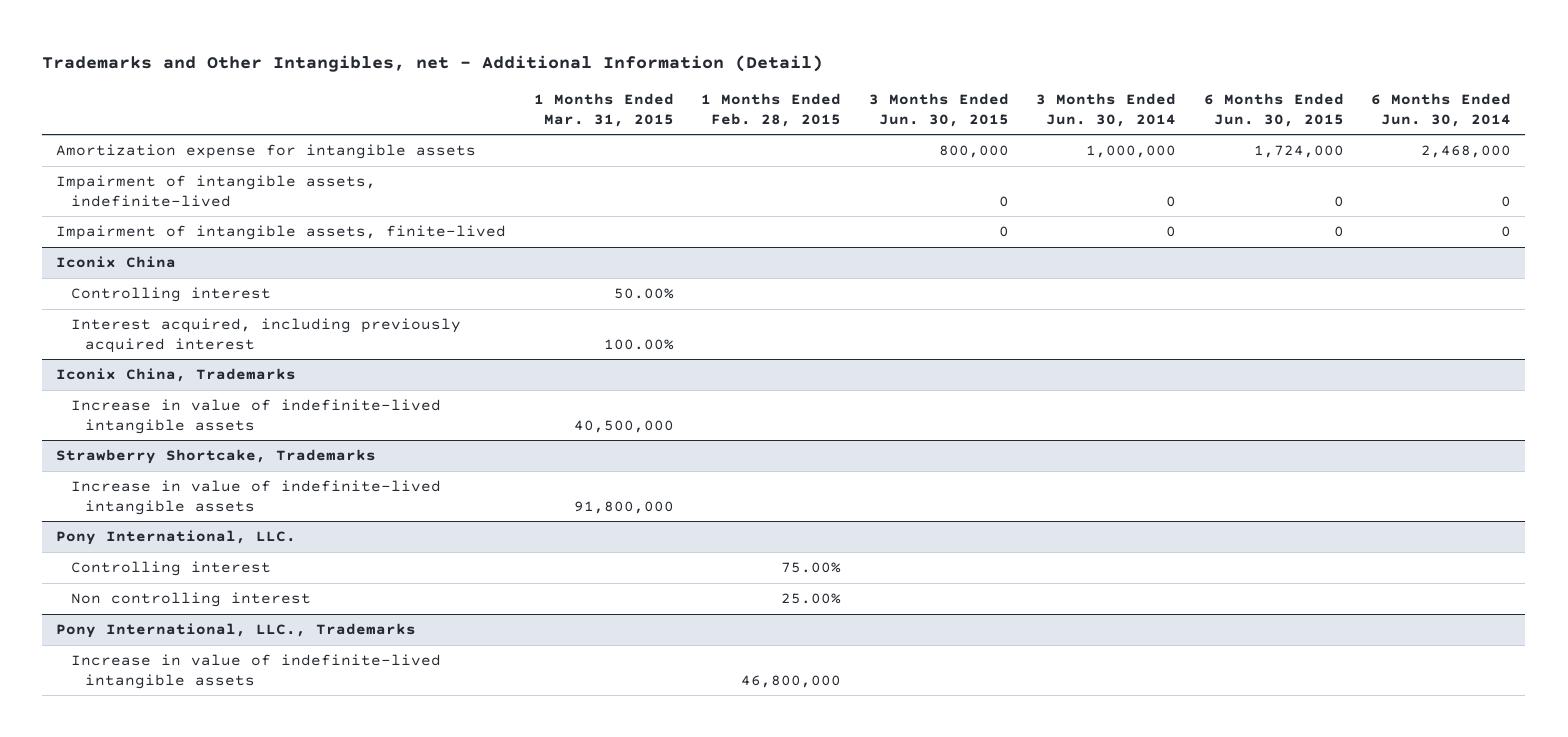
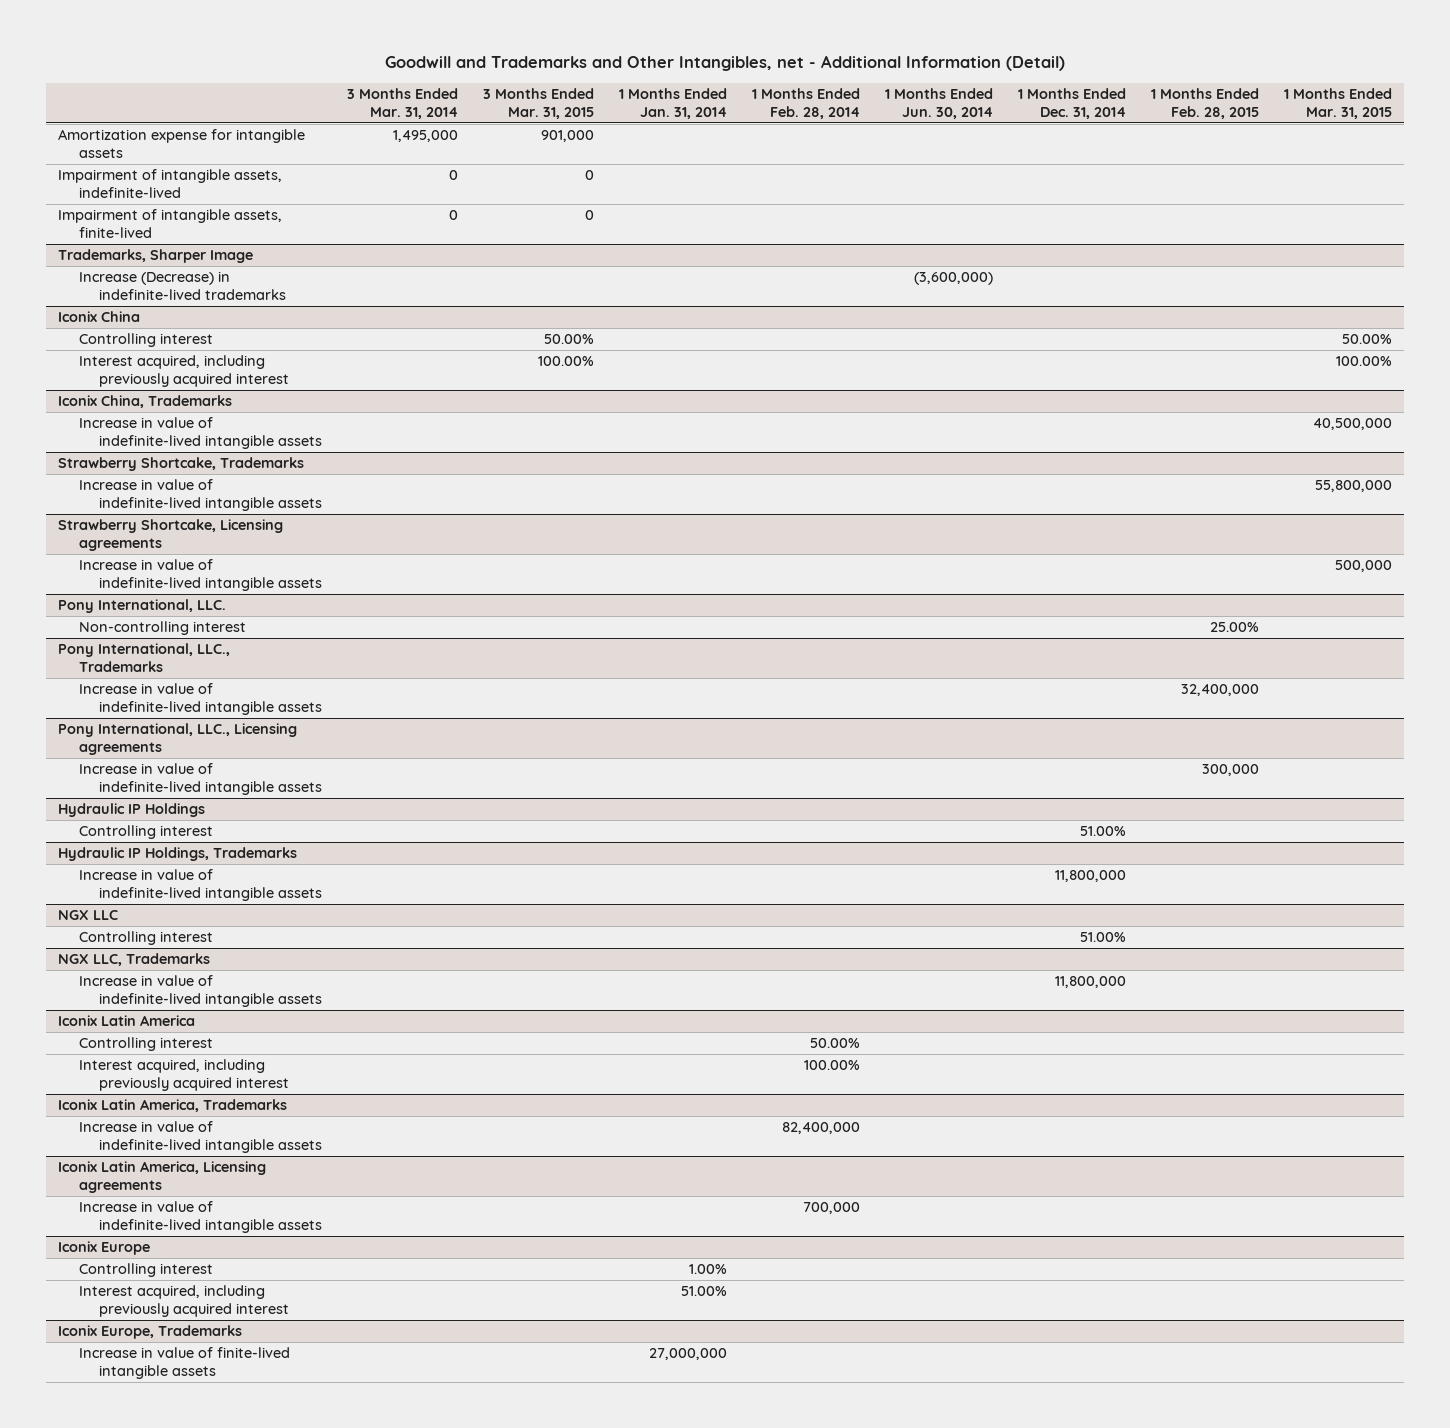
[42,54,824,72] Trademarks and Other Intangibles, net - Additional Information (Detail) -> [384,55,1065,72] Goodwill and Trademarks and Other Intangibles, net - Additional Information (Detail)
[868,92,1009,127] 3 Months Ended Jun. 30, 2015 -> none
[1036,92,1177,127] 3 Months Ended Jun. 30, 2014 -> none
[1203,92,1344,127] 6 Months Ended Jun. 30, 2015 -> none
[1371,92,1512,127] 6 Months Ended Jun. 30, 2014 -> none
none -> [346,88,458,119] 3 Months Ended Mar. 31, 2014
none -> [482,88,594,119] 3 Months Ended Mar. 31, 2015
none -> [618,88,727,119] 1 Months Ended Jan. 31, 2014
none -> [751,88,860,119] 1 Months Ended Feb. 28, 2014
none -> [884,88,993,119] 1 Months Ended Jun. 30, 2014
none -> [1017,88,1126,119] 1 Months Ended Dec. 31, 2014
none -> [58,249,254,264] Trademarks, Sharper Image
none -> [78,271,286,300] Increase (Decrease) in indefinite-lived trademarks
[573,500,674,514] 91,800,000 -> [1314,480,1392,493] 55,800,000
none -> [58,519,284,551] Strawberry Shortcake, Licensing agreements
none -> [78,559,322,591] Increase in value of indefinite-lived intangible assets
[70,561,271,577] Controlling interest -> none
[70,592,311,608] Non controlling interest -> [78,621,246,636] Non-controlling interest
[741,674,842,688] 46,800,000 -> [1180,684,1259,697] 32,400,000
none -> [58,723,298,755] Pony International, LLC., Licensing agreements
none -> [78,763,322,795] Increase in value of indefinite-lived intangible assets
none -> [58,803,206,818] Hydraulic IP Holdings
none -> [78,825,213,840] Controlling interest
none -> [58,847,298,862] Hydraulic IP Holdings, Trademarks
none -> [78,869,322,901] Increase in value of indefinite-lived intangible assets
none -> [58,910,119,921] NGX LLC
none -> [78,931,213,946] Controlling interest
none -> [58,953,211,967] NGX LLC, Trademarks
none -> [78,975,322,1007] Increase in value of indefinite-lived intangible assets
none -> [58,1015,196,1027] Iconix Latin America
none -> [78,1037,213,1052] Controlling interest
none -> [78,1059,289,1091] Interest acquired, including previously acquired interest
none -> [58,1099,288,1113] Iconix Latin America, Trademarks
none -> [78,1121,322,1153] Increase in value of indefinite-lived intangible assets
none -> [58,1161,267,1193] Iconix Latin America, Licensing agreements
none -> [78,1201,322,1233] Increase in value of indefinite-lived intangible assets
none -> [58,1241,151,1256] Iconix Europe
none -> [78,1263,213,1278] Controlling interest
none -> [78,1285,289,1317] Interest acquired, including previously acquired interest
none -> [58,1325,243,1340] Iconix Europe, Trademarks
none -> [78,1347,290,1379] Increase in value of finite-lived intangible assets

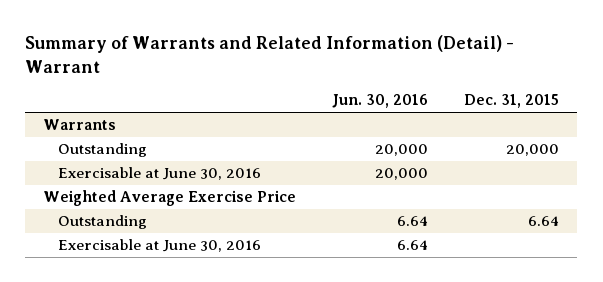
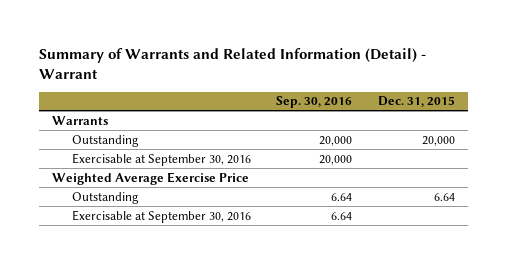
[331,94,428,109] Jun. 30, 2016 -> none
none -> [276,96,353,109] Sep. 30, 2016
[57,167,261,181] Exercisable at June 30, 2016 -> [71,152,251,166] Exercisable at September 30, 2016
[57,239,261,253] Exercisable at June 30, 2016 -> [71,209,251,223] Exercisable at September 30, 2016

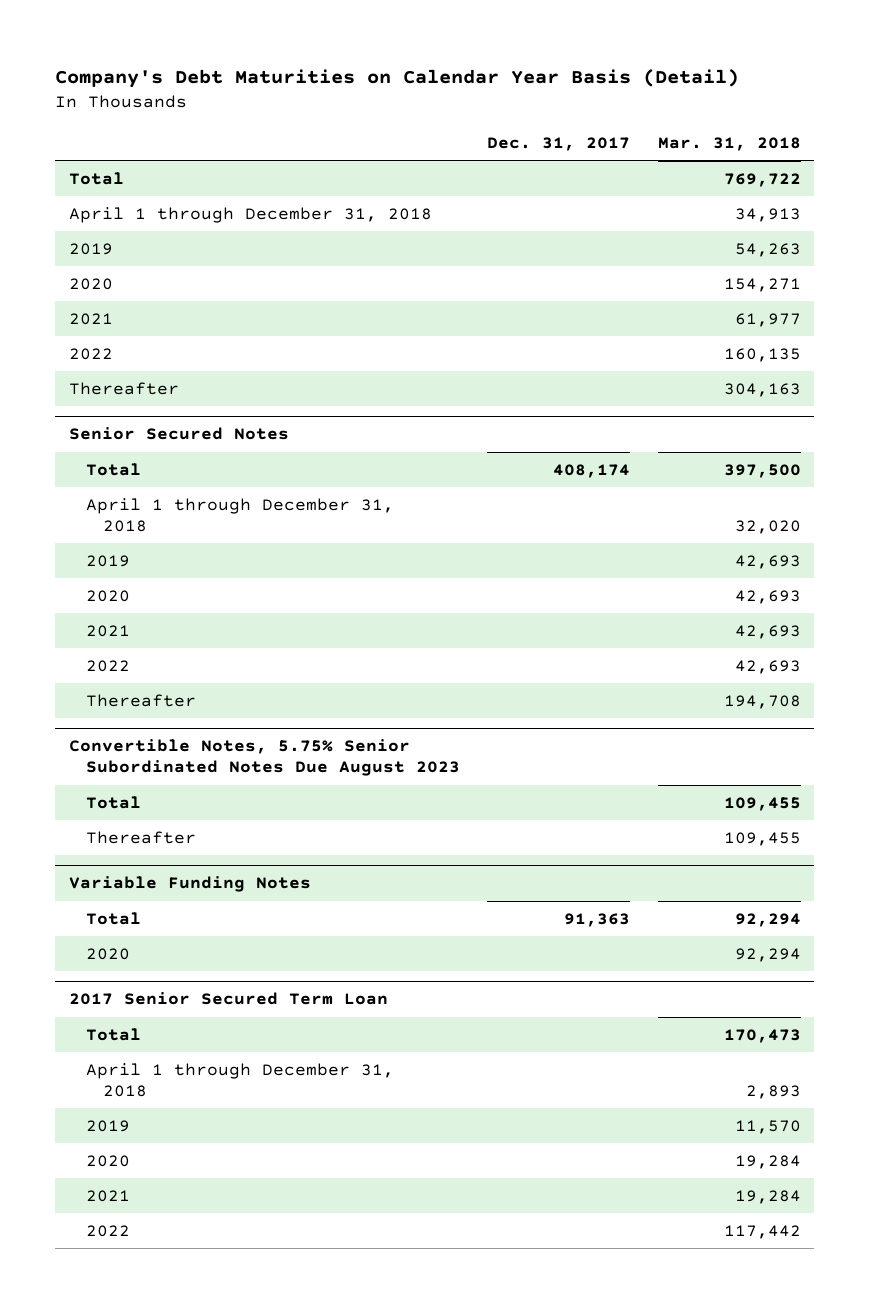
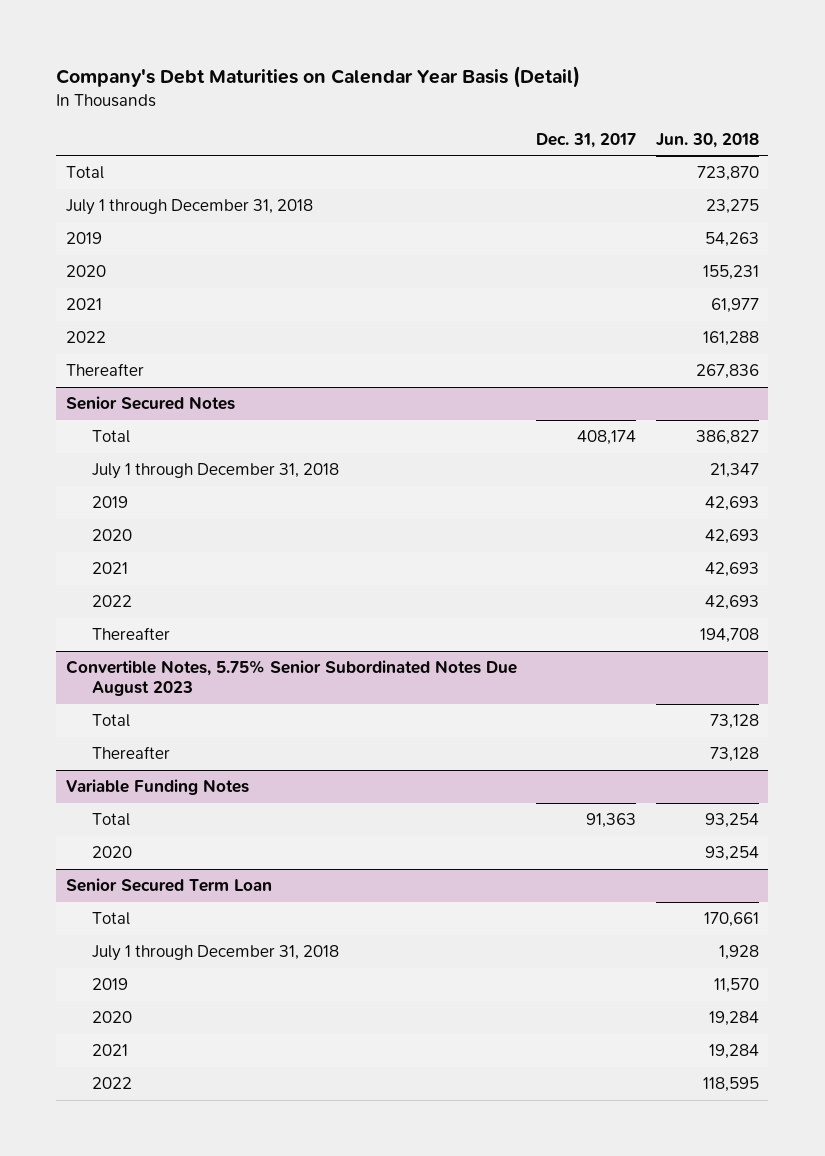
[657,137,801,152] Mar. 31, 2018 -> none
none -> [655,132,759,148] Jun. 30, 2018
[68,206,432,223] April 1 through December 31, 2018 -> [65,199,313,216] July 1 through December 31, 2018
[85,497,394,532] April 1 through December 31, 2018 -> [92,463,340,480] July 1 through December 31, 2018
[68,992,388,1006] 2017 Senior Secured Term Loan -> none
[85,1027,141,1041] Total -> none
[85,1062,394,1097] April 1 through December 31, 2018 -> none
[85,1119,130,1132] 2019 -> none
[85,1154,130,1167] 2020 -> none
[85,1189,130,1202] 2021 -> none
[85,1224,130,1237] 2022 -> none
none -> [65,878,272,893] Senior Secured Term Loan
none -> [92,912,131,926] Total
none -> [92,945,340,962] July 1 through December 31, 2018
none -> [92,978,129,991] 2019
none -> [92,1011,133,1024] 2020
none -> [92,1044,129,1057] 2021
none -> [92,1077,133,1090] 2022

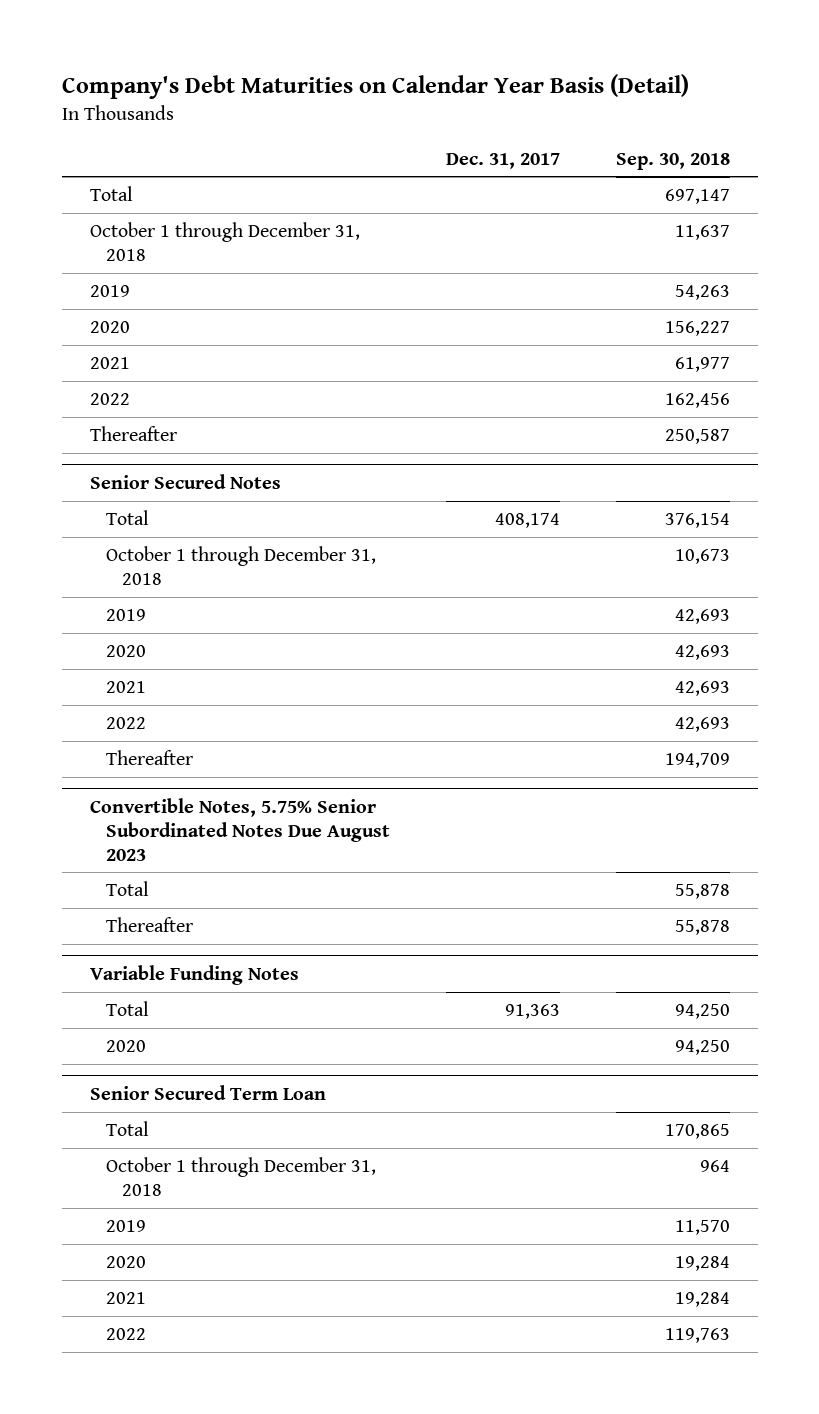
[655,132,759,148] Jun. 30, 2018 -> none
none -> [615,152,730,170] Sep. 30, 2018
[65,199,313,216] July 1 through December 31, 2018 -> [89,222,360,262] October 1 through December 31, 2018
[92,463,340,480] July 1 through December 31, 2018 -> [105,546,376,586] October 1 through December 31, 2018
[92,945,340,962] July 1 through December 31, 2018 -> [105,1157,376,1197] October 1 through December 31, 2018

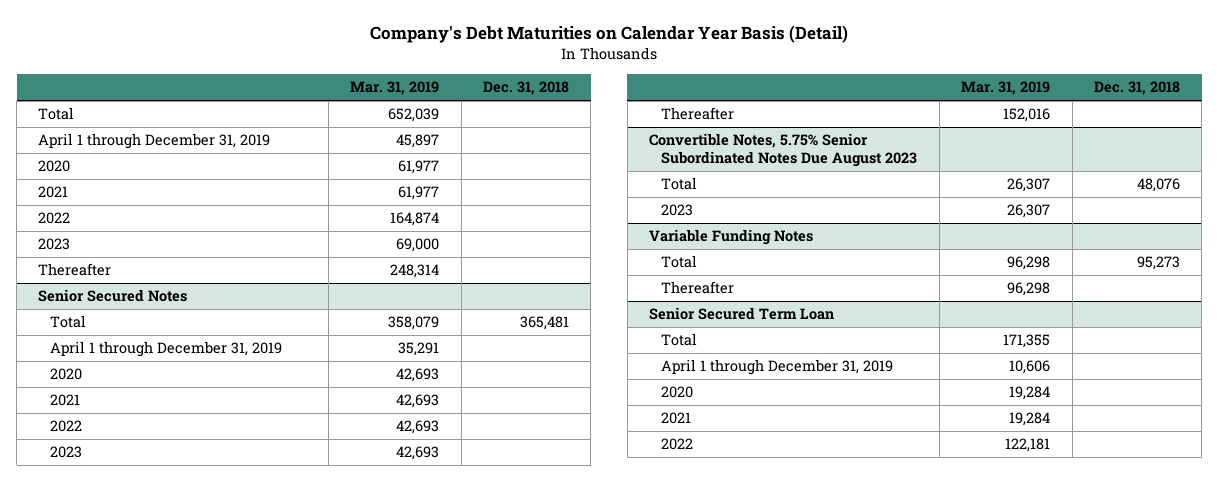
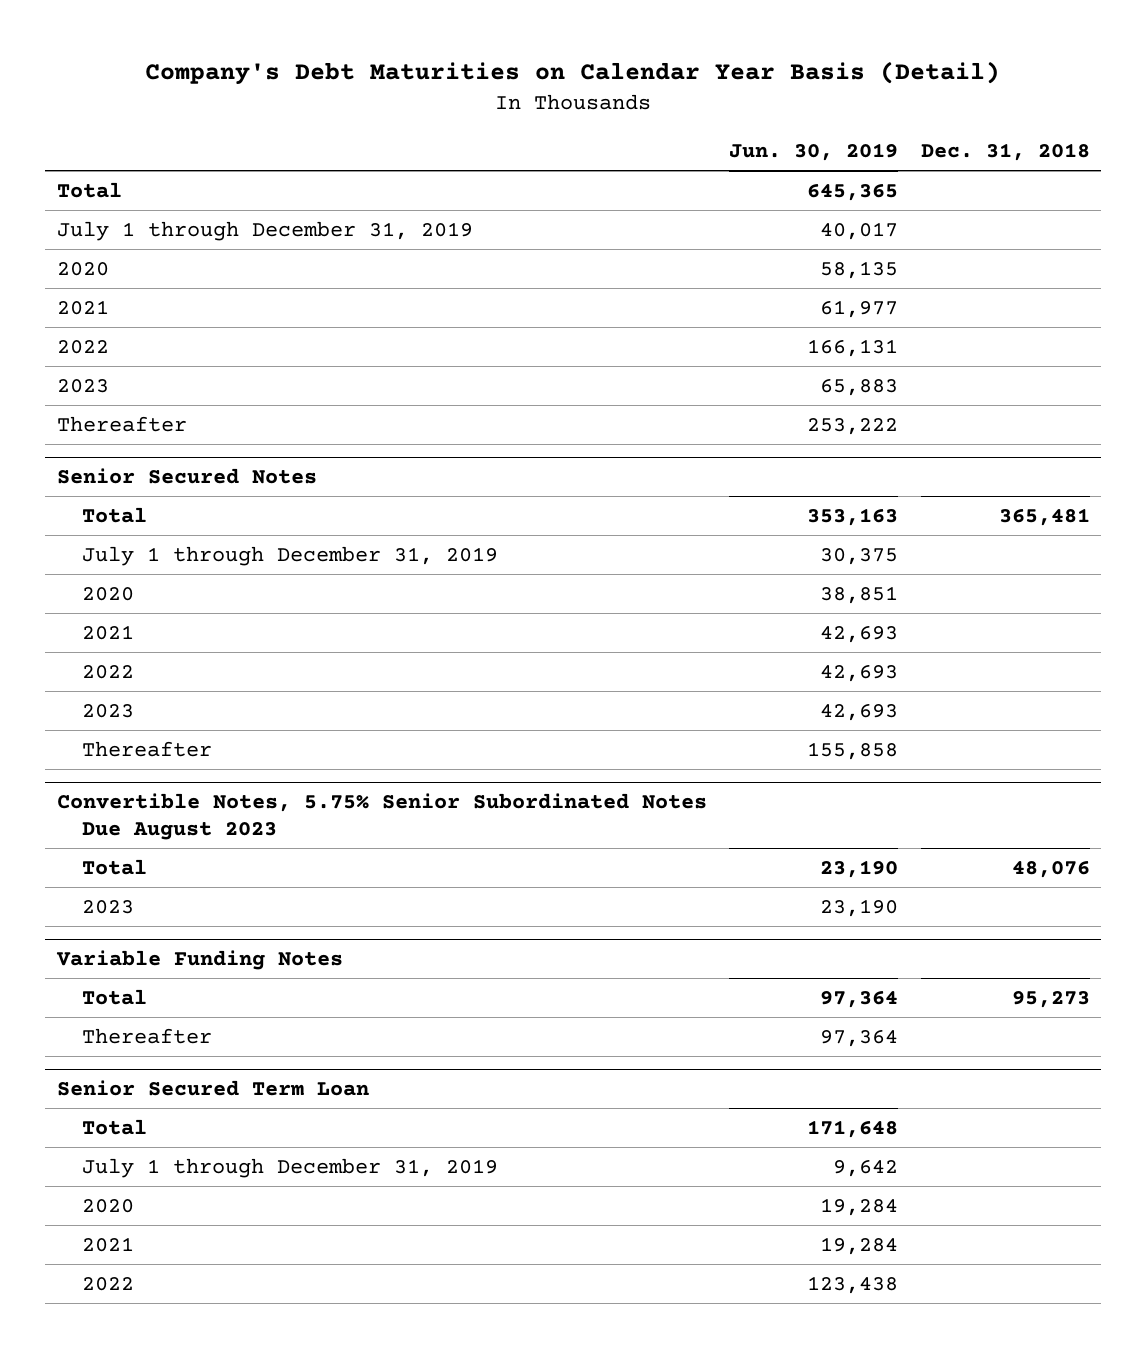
[350,81,440,96] Mar. 31, 2019 -> none
none -> [729,142,899,161] Jun. 30, 2019
[38,133,271,150] April 1 through December 31, 2019 -> [56,220,473,241] July 1 through December 31, 2019
[50,341,283,358] April 1 through December 31, 2019 -> [81,545,498,566] July 1 through December 31, 2019
[661,359,894,376] April 1 through December 31, 2019 -> [81,1157,498,1178] July 1 through December 31, 2019

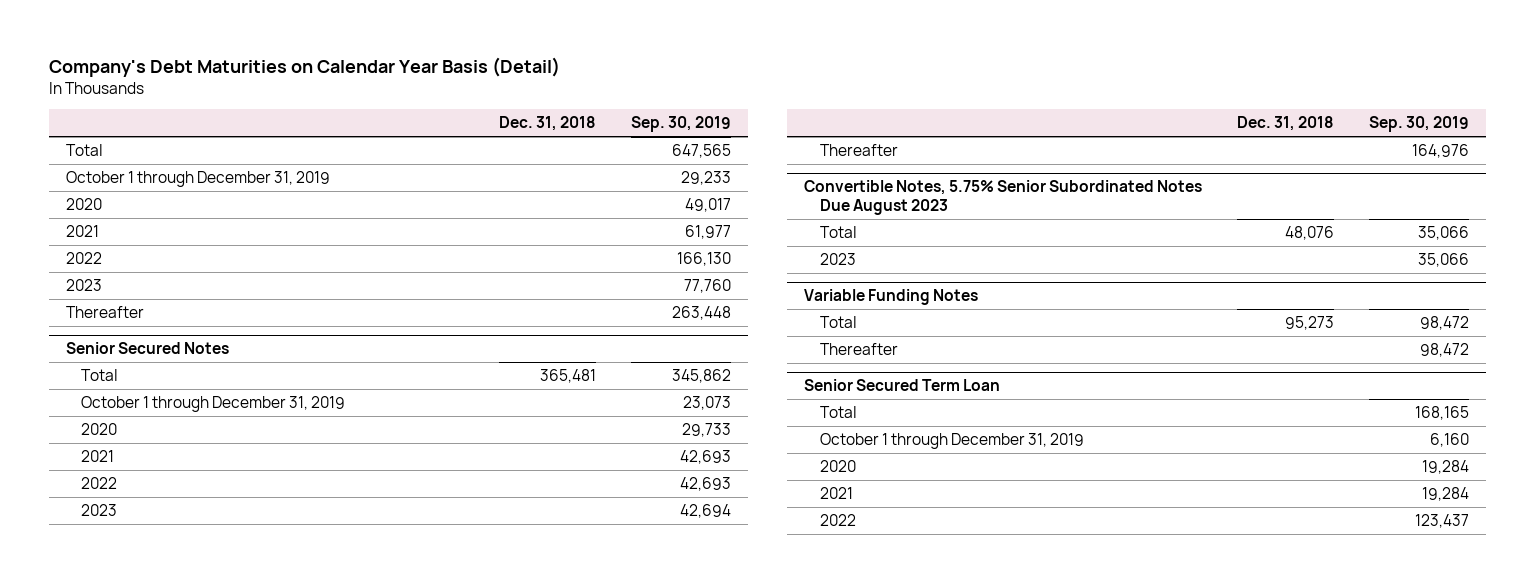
[729,142,899,161] Jun. 30, 2019 -> none
none -> [630,116,731,133] Sep. 30, 2019
[56,220,473,241] July 1 through December 31, 2019 -> [65,171,330,188] October 1 through December 31, 2019
[81,545,498,566] July 1 through December 31, 2019 -> [81,396,346,413] October 1 through December 31, 2019
[81,1157,498,1178] July 1 through December 31, 2019 -> [819,433,1084,450] October 1 through December 31, 2019

